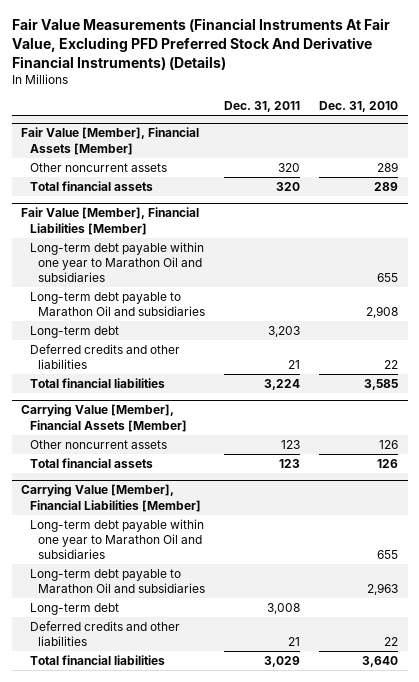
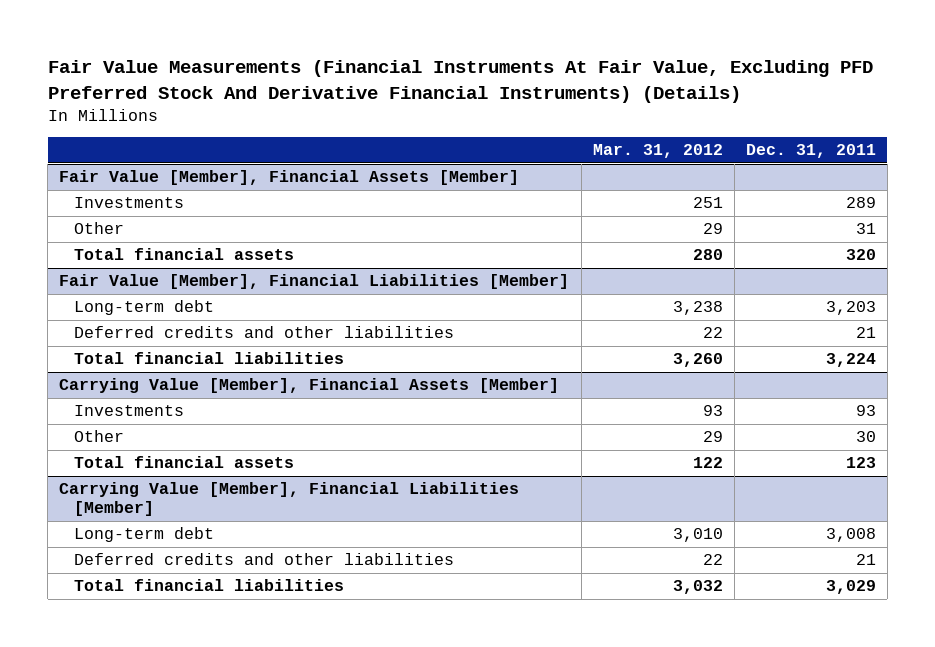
[319,101,399,113] Dec. 31, 2010 -> none
none -> [592,144,723,159] Mar. 31, 2012
none -> [73,197,184,209] Investments
[29,162,167,172] Other noncurrent assets -> [73,222,124,235] Other
[278,162,301,172] 320 -> [855,223,876,235] 31
[29,241,204,283] Long-term debt payable within one year to Marathon Oil and subsidiaries -> none
[29,291,206,317] Long-term debt payable to Marathon Oil and subsidiaries -> none
none -> [73,405,184,417] Investments
[29,439,167,449] Other noncurrent assets -> [73,430,124,443] Other
[281,439,301,449] 123 -> [855,431,876,443] 30
[29,518,204,560] Long-term debt payable within one year to Marathon Oil and subsidiaries -> none
[29,568,206,594] Long-term debt payable to Marathon Oil and subsidiaries -> none

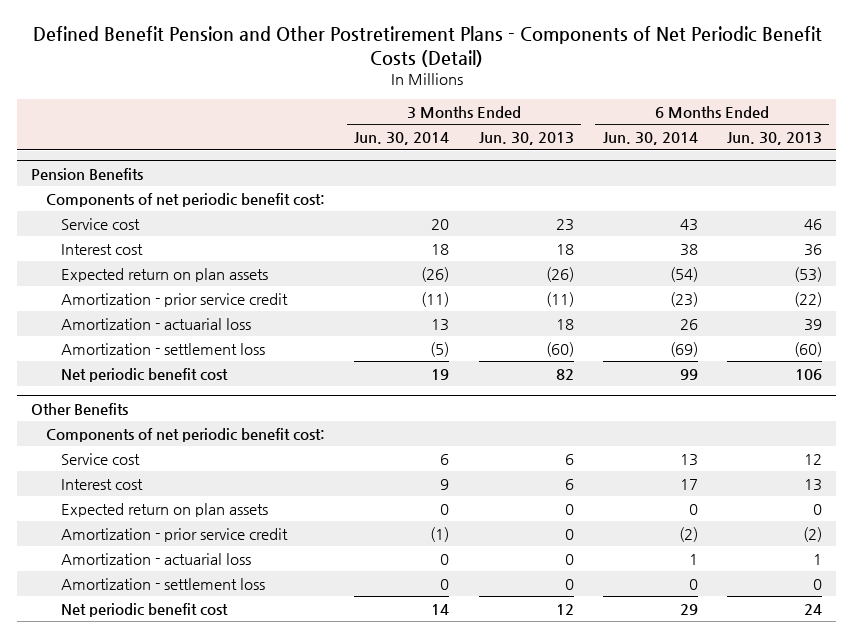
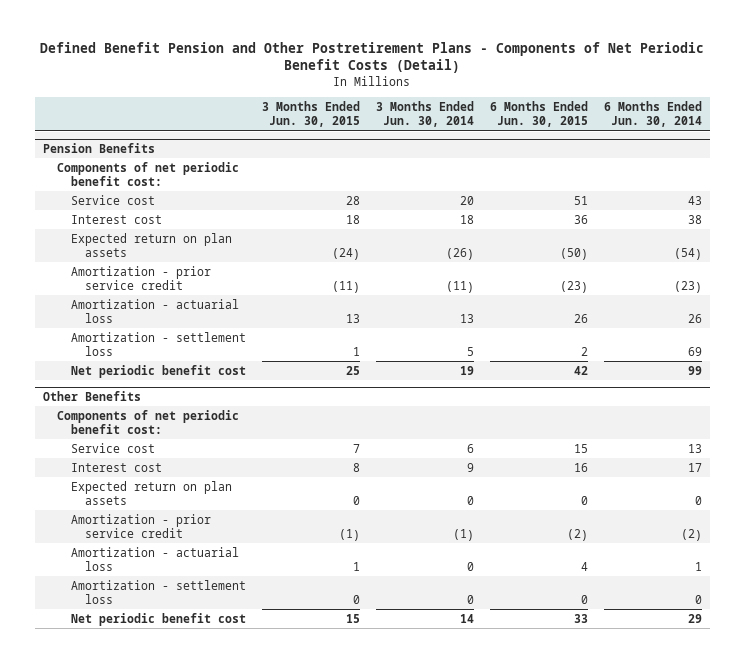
[478,132,574,146] Jun. 30, 2013 -> none
[726,132,822,146] Jun. 30, 2013 -> none
none -> [261,101,360,128] 3 Months Ended Jun. 30, 2015
none -> [489,101,588,128] 6 Months Ended Jun. 30, 2015
[430,341,450,357] (5) -> [466,346,474,356] 5
[669,341,698,357] (69) -> [687,346,702,356] 69

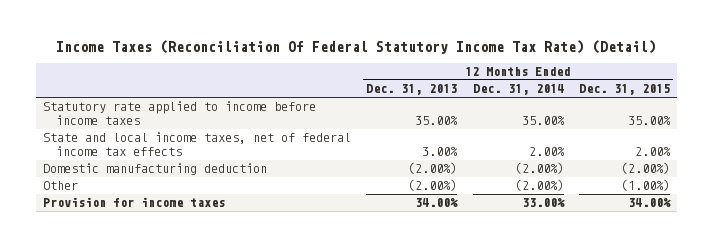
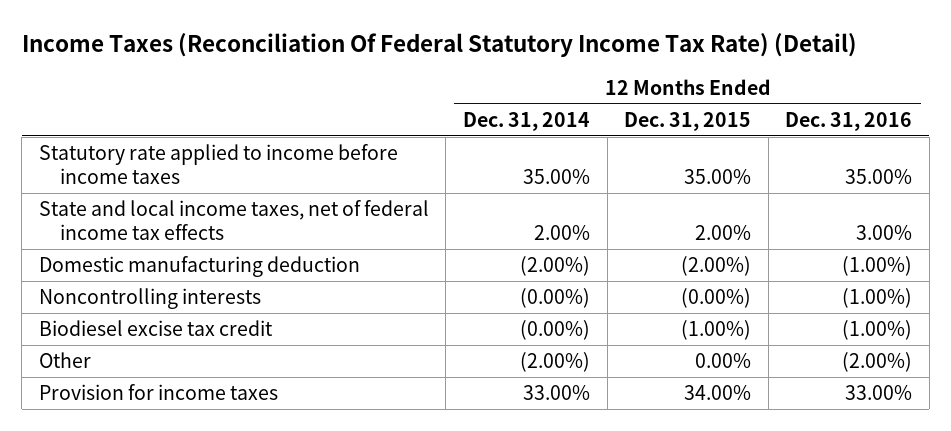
[366,84,458,96] Dec. 31, 2013 -> none
none -> [785,111,913,131] Dec. 31, 2016
none -> [38,288,261,310] Noncontrolling interests
none -> [38,320,273,337] Biodiesel excise tax credit
[620,179,670,192] (1.00%) -> [695,353,752,369] 0.00%

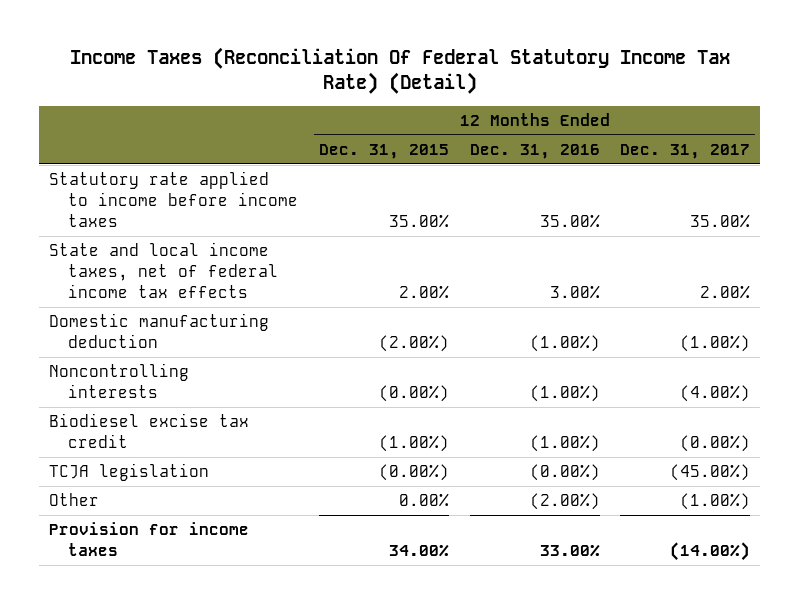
[463,111,591,131] Dec. 31, 2014 -> none
none -> [620,143,751,159] Dec. 31, 2017
none -> [49,463,210,482] TCJA legislation

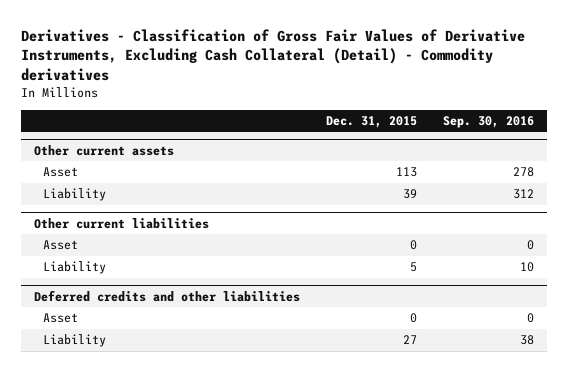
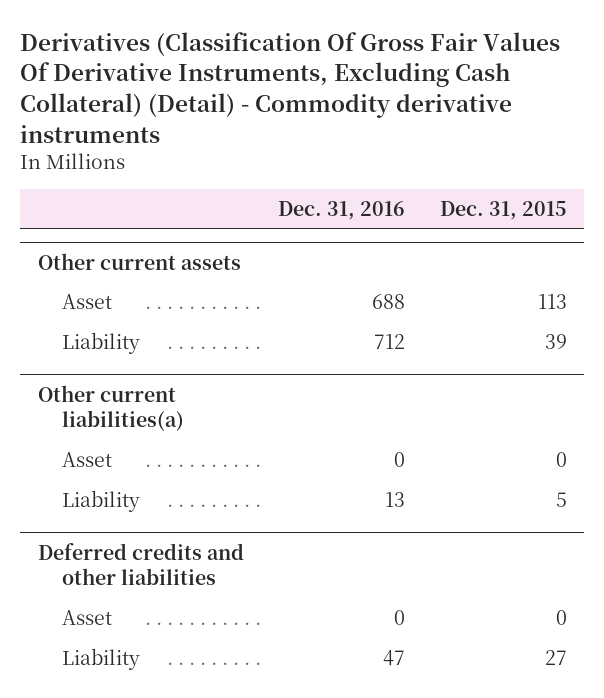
[21,28,526,81] Derivatives - Classification of Gross Fair Values of Derivative Instruments, Excluding Cash Collateral (Detail) - Commodity derivatives -> [20,31,561,143] Derivatives (Classification Of Gross Fair Values Of Derivative Instruments, Excluding Cash Collateral) (Detail) - Commodity derivative instruments
[442,115,534,128] Sep. 30, 2016 -> none
none -> [278,201,406,221] Dec. 31, 2016
[34,217,210,229] Other current liabilities -> [37,384,184,431] Other current liabilities(a)

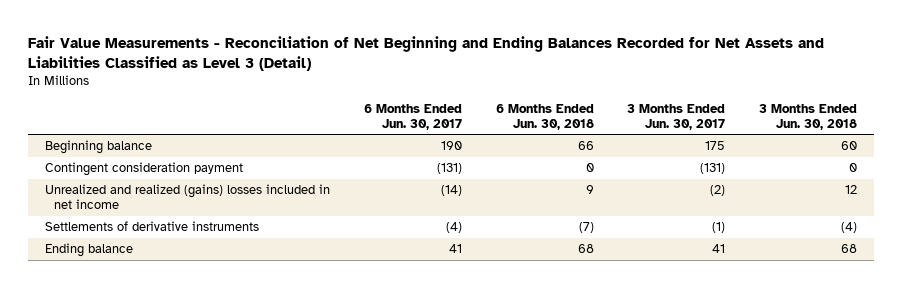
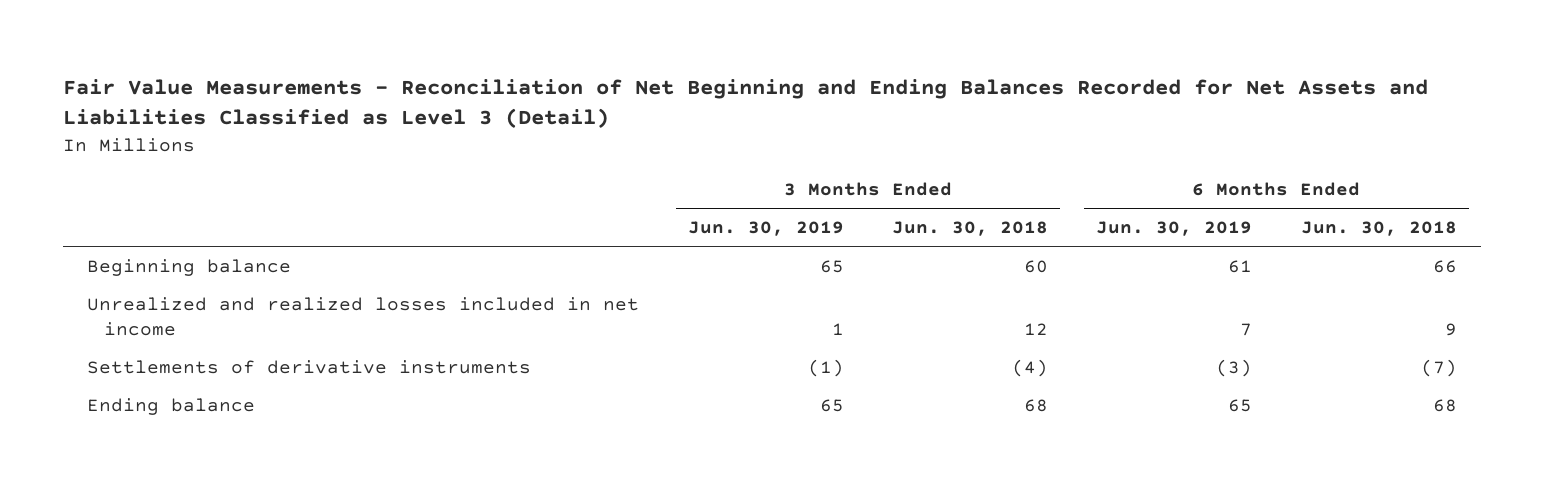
[363,103,462,130] 6 Months Ended Jun. 30, 2017 -> none
[627,103,726,130] 3 Months Ended Jun. 30, 2017 -> none
none -> [687,220,844,236] Jun. 30, 2019
none -> [1096,220,1253,236] Jun. 30, 2019
[44,162,243,177] Contingent consideration payment -> none
[44,184,330,210] Unrealized and realized (gains) losses included in net income -> [87,296,640,336] Unrealized and realized losses included in net income

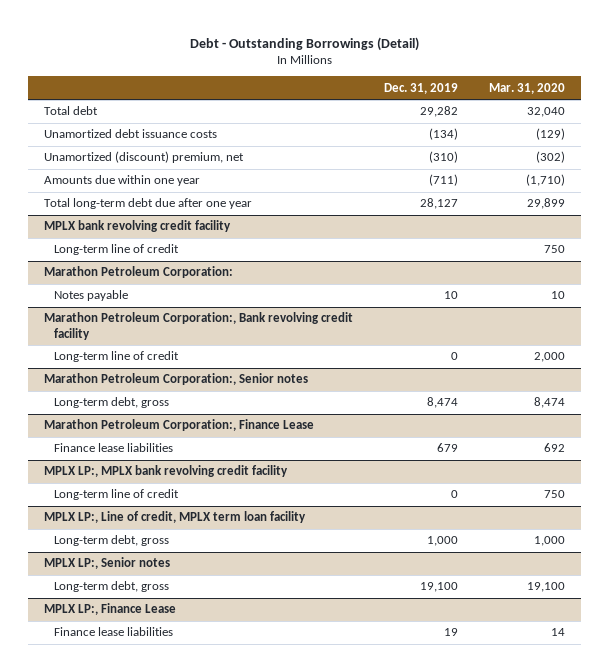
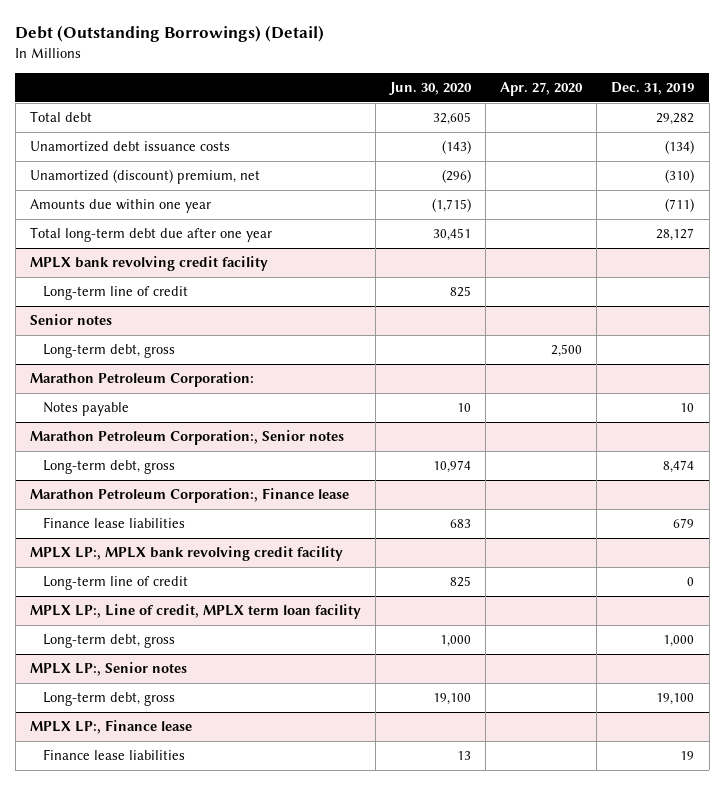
[189,36,419,51] Debt - Outstanding Borrowings (Detail) -> [15,25,325,43] Debt (Outstanding Borrowings) (Detail)
[489,82,566,94] Mar. 31, 2020 -> none
none -> [389,82,473,96] Jun. 30, 2020
none -> [500,82,584,97] Apr. 27, 2020
none -> [29,314,112,326] Senior notes
none -> [43,344,176,359] Long-term debt, gross
[43,312,353,340] Marathon Petroleum Corporation:, Bank revolving credit facility -> none
[53,351,179,363] Long-term line of credit -> none
[43,419,314,432] Marathon Petroleum Corporation:, Finance Lease -> [29,488,349,504] Marathon Petroleum Corporation:, Finance lease
[43,603,176,616] MPLX LP:, Finance Lease -> [29,720,192,735] MPLX LP:, Finance lease

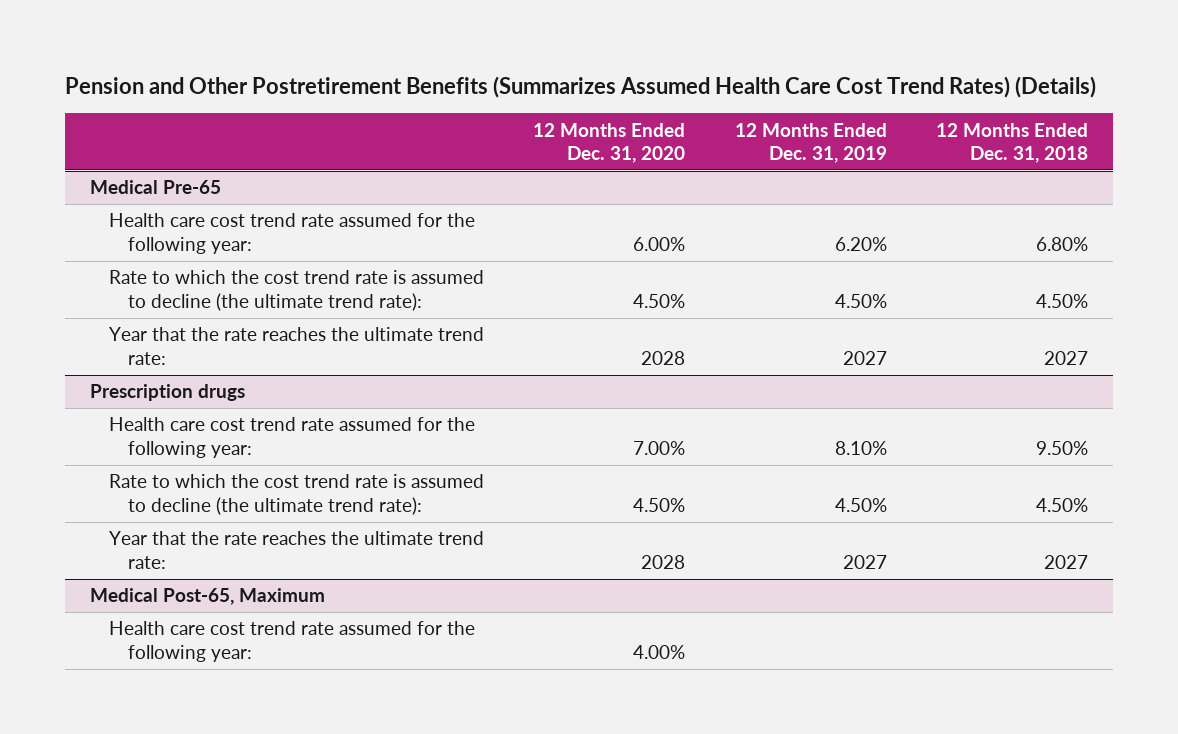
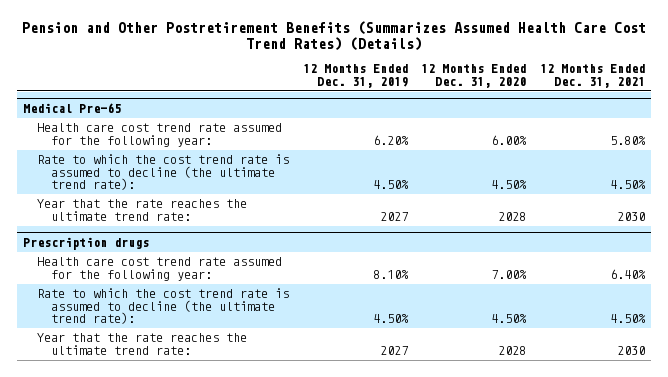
[936,122,1089,164] 12 Months Ended Dec. 31, 2018 -> none
none -> [539,64,645,88] 12 Months Ended Dec. 31, 2021
[89,588,325,606] Medical Post-65, Maximum -> none
[108,621,475,662] Health care cost trend rate assumed for the following year: -> none

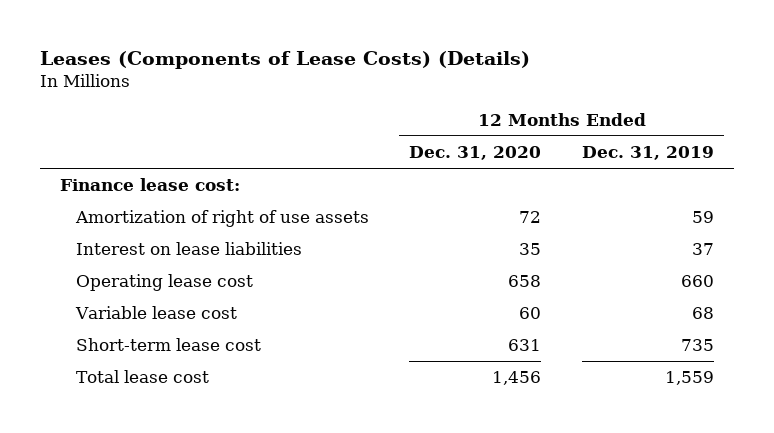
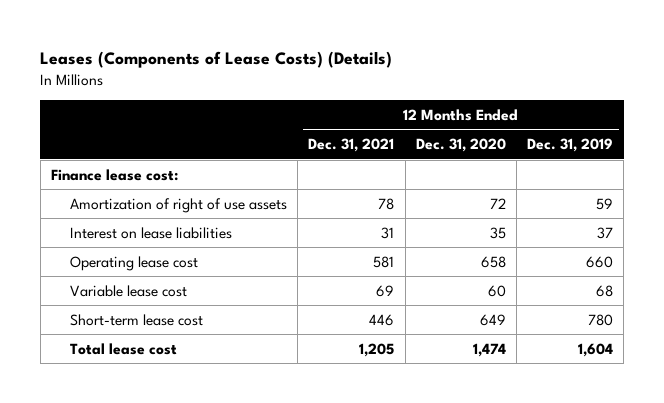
none -> [308,138,395,153] Dec. 31, 2021
[508,339,542,352] 631 -> [479,313,506,326] 649
[680,339,714,352] 735 -> [588,313,614,326] 780
[492,371,542,386] 1,456 -> [472,342,506,357] 1,474
[664,371,714,386] 1,559 -> [578,342,614,357] 1,604

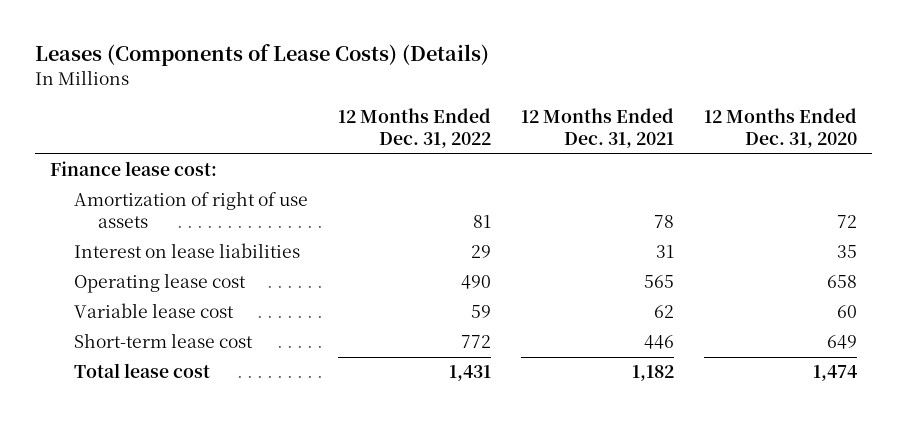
[527,138,614,153] Dec. 31, 2019 -> none
none -> [337,108,491,148] 12 Months Ended Dec. 31, 2022
[373,255,395,268] 581 -> [643,275,674,289] 565
[376,284,395,297] 69 -> [653,305,674,319] 62
[359,342,395,357] 1,205 -> [631,365,674,382] 1,182

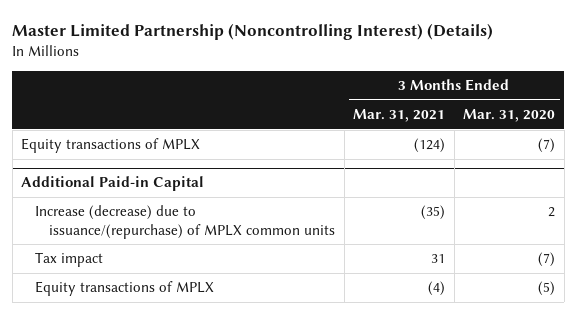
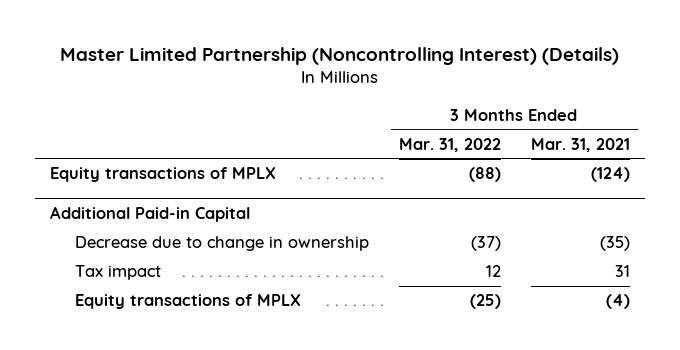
[463,109,556,123] Mar. 31, 2020 -> none
none -> [398,137,501,152] Mar. 31, 2022
[35,205,336,239] Increase (decrease) due to issuance/(repurchase) of MPLX common units -> [74,236,369,252] Decrease due to change in ownership

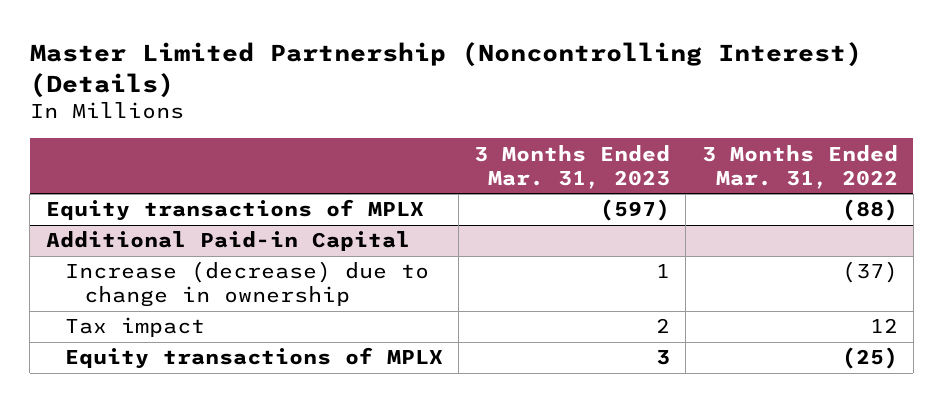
[531,137,631,152] Mar. 31, 2021 -> none
none -> [474,144,671,189] 3 Months Ended Mar. 31, 2023
[74,236,369,252] Decrease due to change in ownership -> [64,261,429,308] Increase (decrease) due to change in ownership

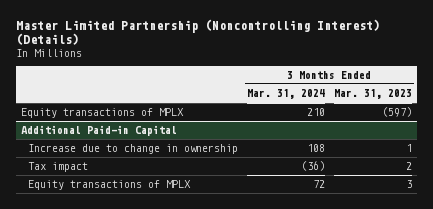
[701,144,898,189] 3 Months Ended Mar. 31, 2022 -> none
none -> [246,89,325,100] Mar. 31, 2024
[64,261,429,308] Increase (decrease) due to change in ownership -> [27,144,238,155] Increase due to change in ownership

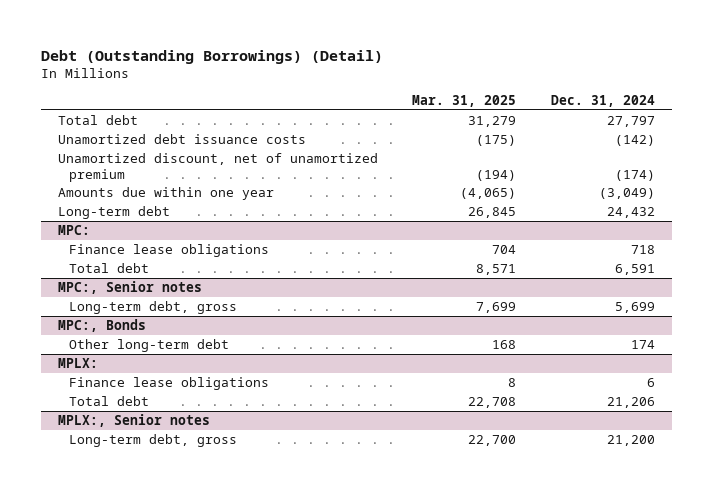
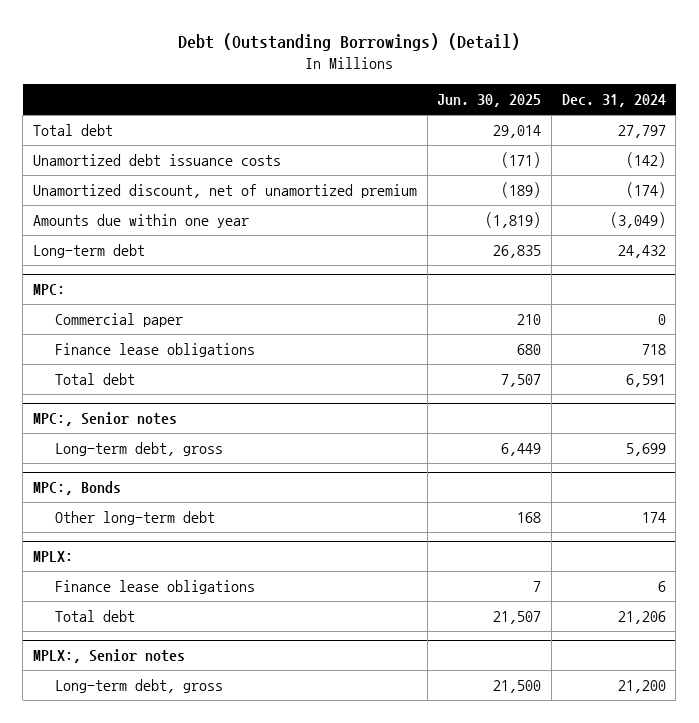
[412,95,517,108] Mar. 31, 2025 -> none
none -> [437,93,542,107] Jun. 30, 2025
none -> [54,313,183,328] Commercial paper

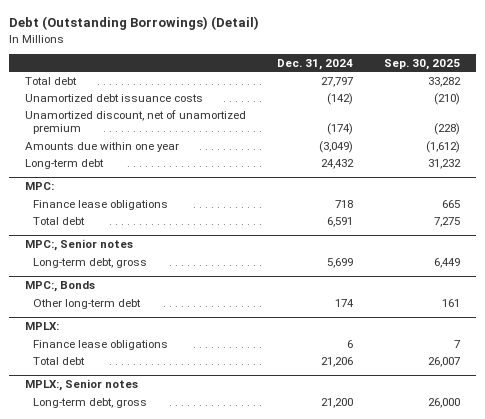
[437,93,542,107] Jun. 30, 2025 -> none
none -> [384,58,461,70] Sep. 30, 2025
[54,313,183,328] Commercial paper -> none

